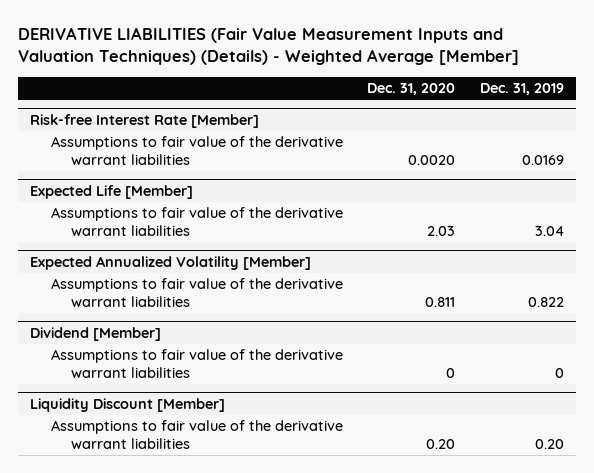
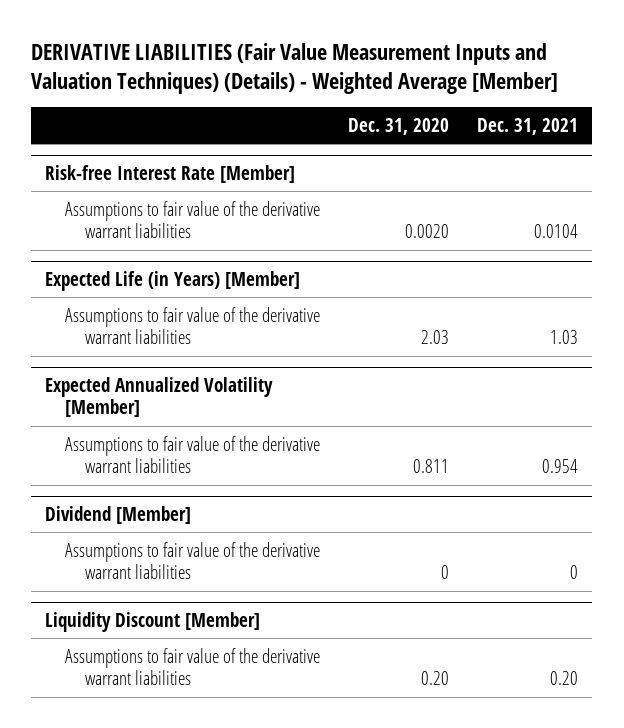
[479,82,564,95] Dec. 31, 2019 -> none
none -> [477,117,579,135] Dec. 31, 2021
[30,185,194,200] Expected Life [Member] -> [45,270,301,291] Expected Life (in Years) [Member]

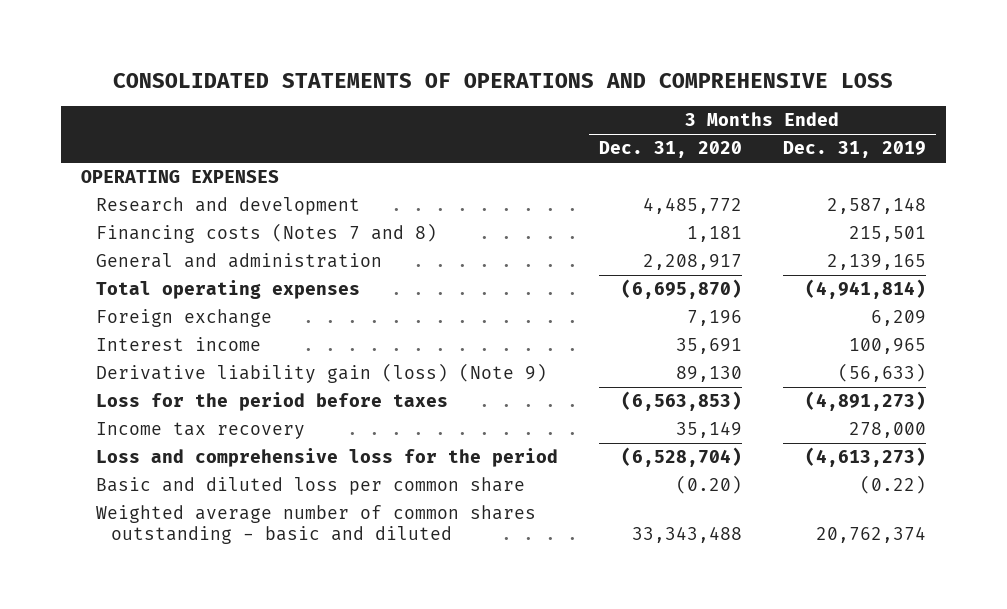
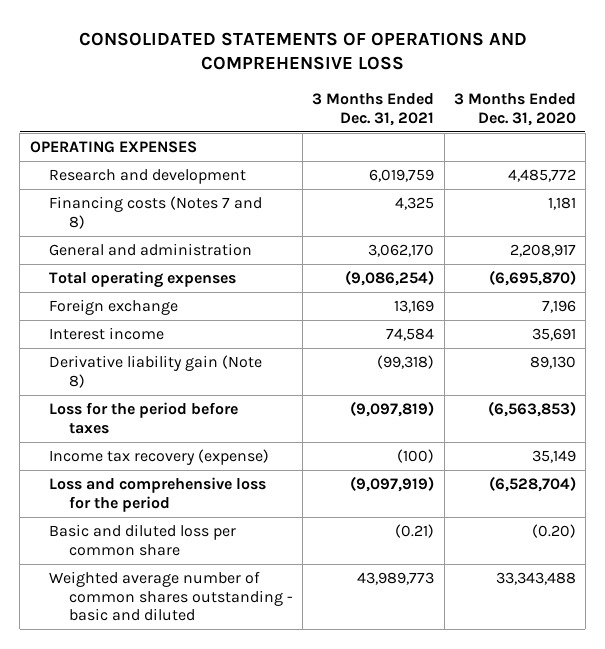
[782,141,926,159] Dec. 31, 2019 -> none
none -> [312,93,435,126] 3 Months Ended Dec. 31, 2021
[95,363,547,384] Derivative liability gain (loss) (Note 9) -> [49,355,263,388] Derivative liability gain (Note 8)
[95,422,305,440] Income tax recovery -> [49,449,270,466] Income tax recovery (expense)

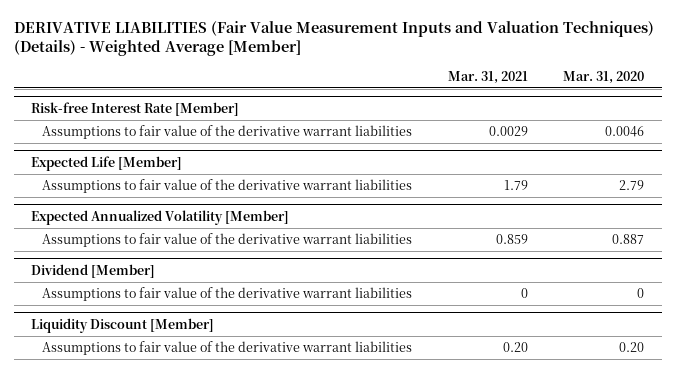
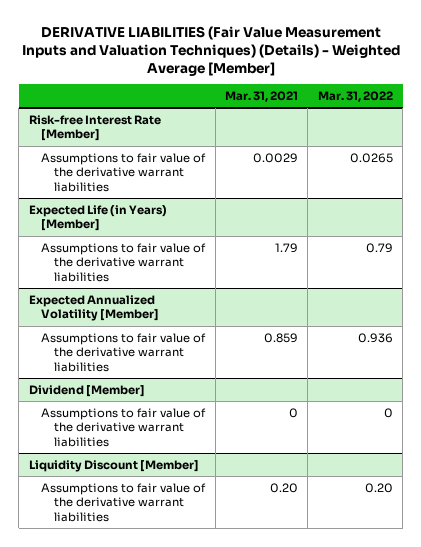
[563,70,645,84] Mar. 31, 2020 -> none
none -> [317,91,393,103] Mar. 31, 2022
[31,155,183,171] Expected Life [Member] -> [28,204,167,232] Expected Life (in Years) [Member]

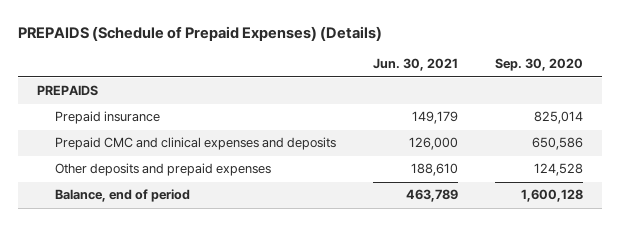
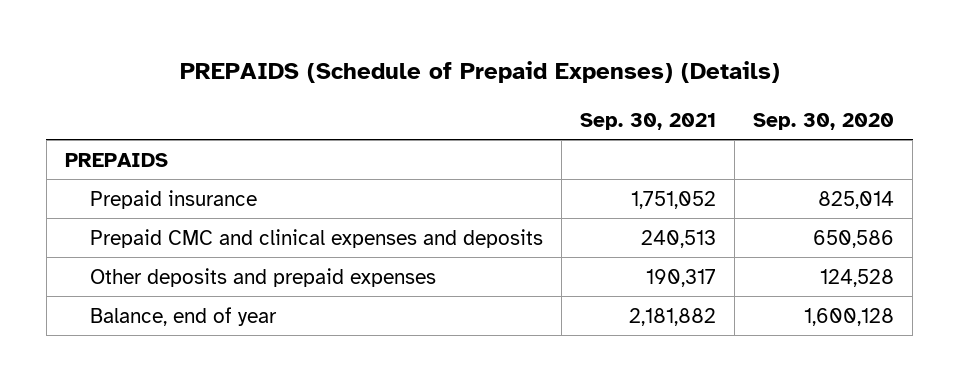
[373,58,459,72] Jun. 30, 2021 -> none
none -> [579,112,716,130] Sep. 30, 2021
[55,189,191,203] Balance, end of period -> [89,306,277,326] Balance, end of year

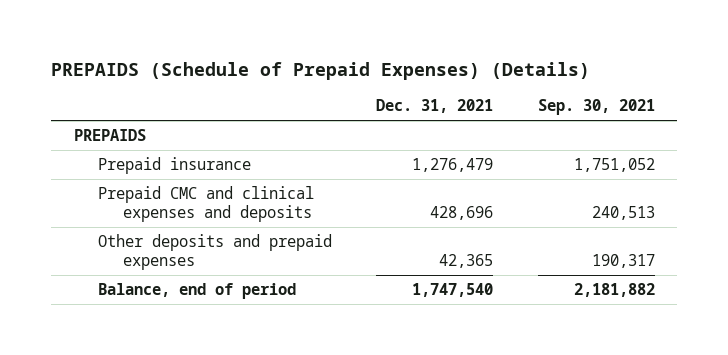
[753,112,895,130] Sep. 30, 2020 -> none
none -> [376,99,494,114] Dec. 31, 2021
[89,306,277,326] Balance, end of year -> [98,283,297,300] Balance, end of period

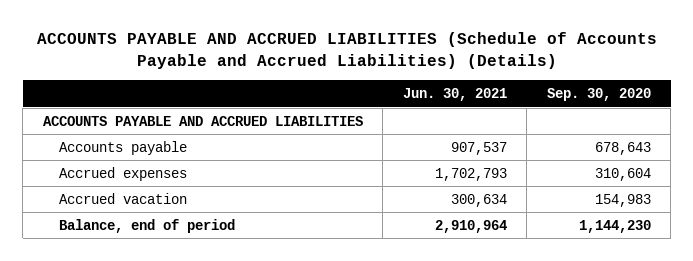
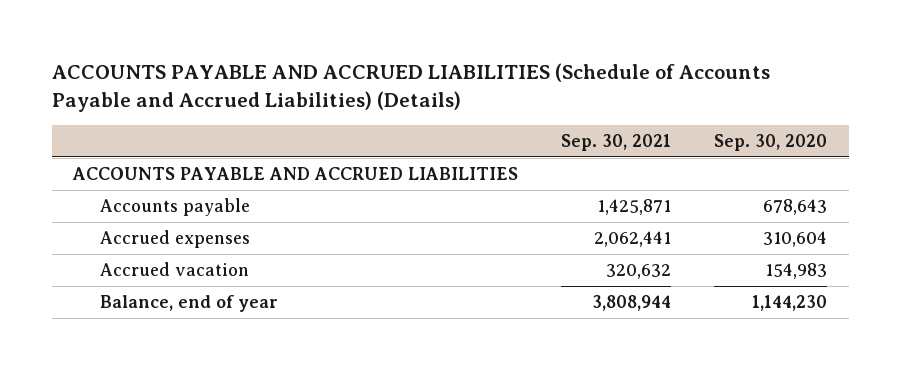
[402,88,507,102] Jun. 30, 2021 -> none
none -> [561,134,672,152] Sep. 30, 2021
[58,218,235,233] Balance, end of period -> [99,294,278,312] Balance, end of year

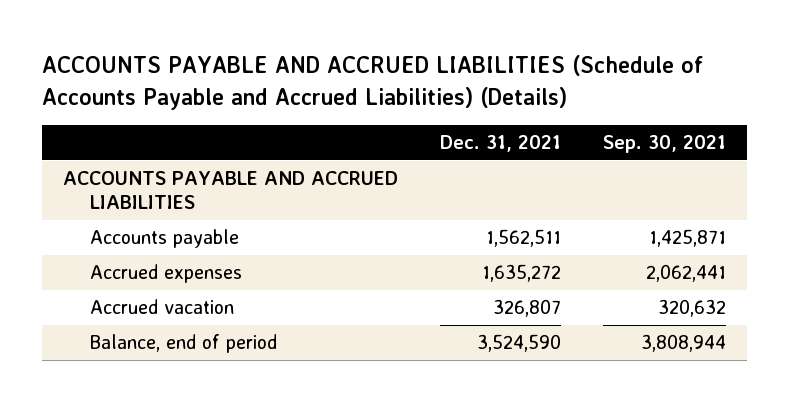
[714,134,828,152] Sep. 30, 2020 -> none
none -> [440,135,562,153] Dec. 31, 2021
[99,294,278,312] Balance, end of year -> [89,334,277,354] Balance, end of period

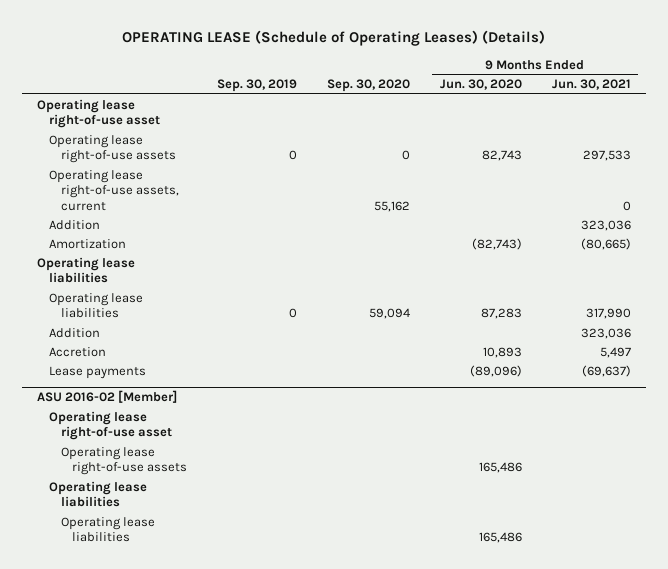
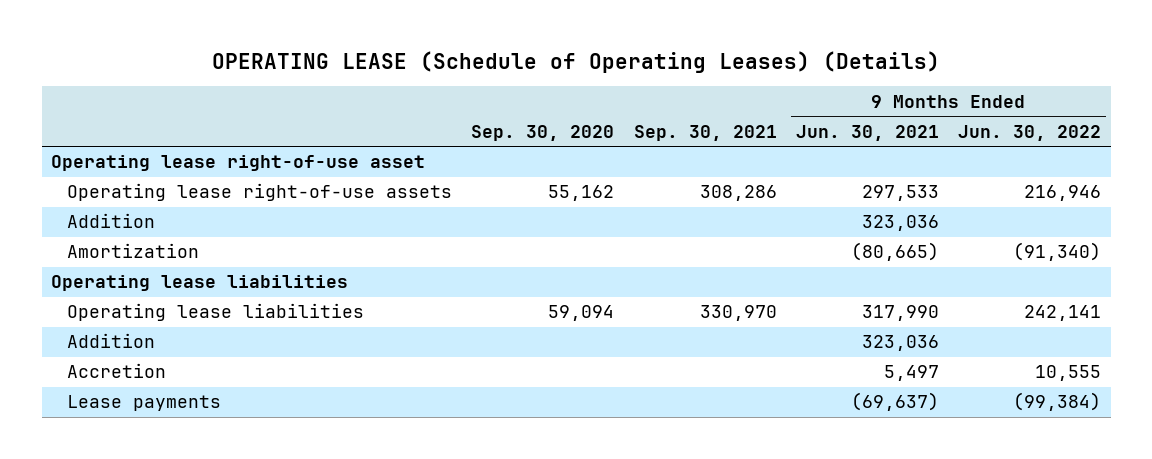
[216,79,297,93] Sep. 30, 2019 -> none
[439,79,522,91] Jun. 30, 2020 -> none
none -> [633,124,777,141] Sep. 30, 2021
none -> [957,124,1101,141] Jun. 30, 2022
[48,169,179,211] Operating lease right-of-use assets, current -> none
[401,150,410,161] 0 -> [548,185,615,202] 55,162
[37,390,178,404] ASU 2016-02 [Member] -> none
[48,410,172,441] Operating lease right-of-use asset -> none
[60,446,188,476] Operating lease right-of-use assets -> none
[48,480,147,508] Operating lease liabilities -> none
[60,516,155,543] Operating lease liabilities -> none

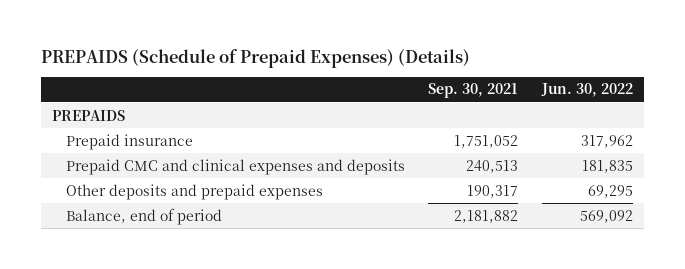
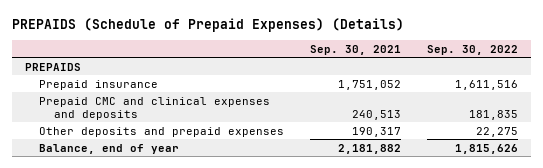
[540,83,633,98] Jun. 30, 2022 -> none
none -> [427,44,519,55] Sep. 30, 2022
[66,207,223,225] Balance, end of period -> [39,143,180,154] Balance, end of year

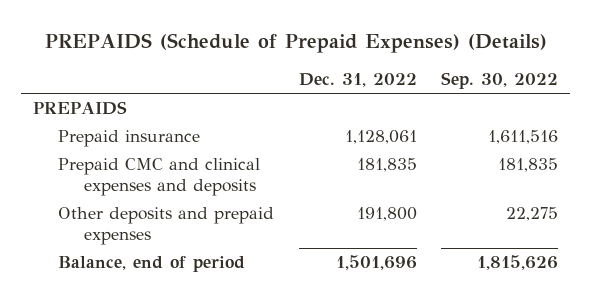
[310,44,402,55] Sep. 30, 2021 -> none
none -> [298,73,417,88] Dec. 31, 2022
[39,143,180,154] Balance, end of year -> [58,255,246,272] Balance, end of period

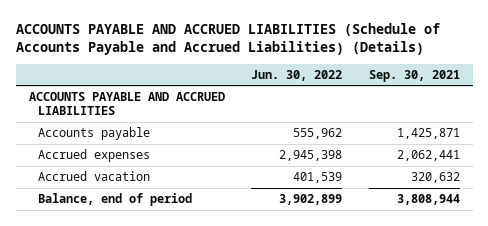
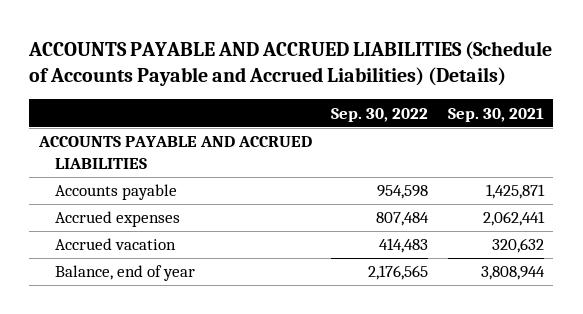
[251,69,343,81] Jun. 30, 2022 -> none
none -> [331,107,429,122] Sep. 30, 2022
[37,193,192,207] Balance, end of period -> [55,265,196,282] Balance, end of year

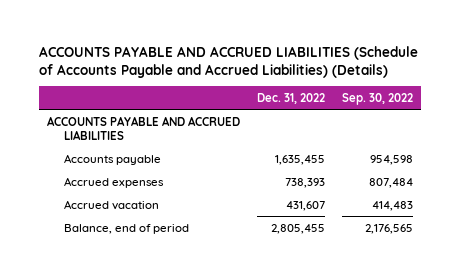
[447,107,544,122] Sep. 30, 2021 -> none
none -> [256,93,325,105] Dec. 31, 2022
[55,265,196,282] Balance, end of year -> [63,223,189,234] Balance, end of period

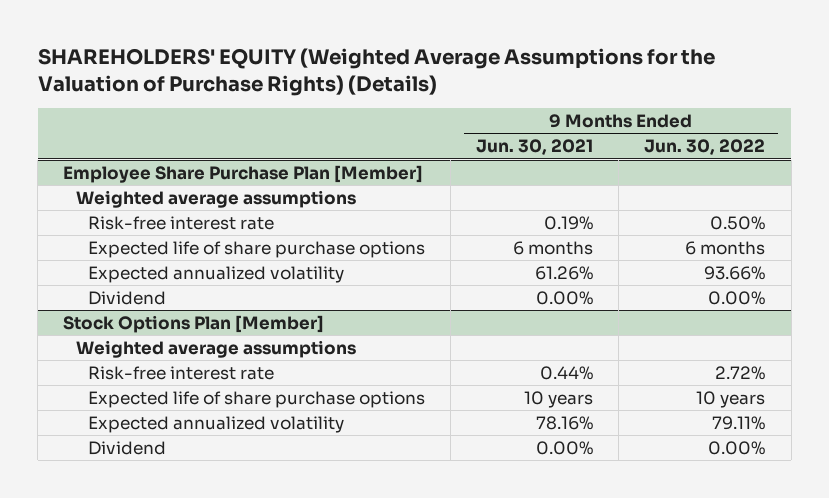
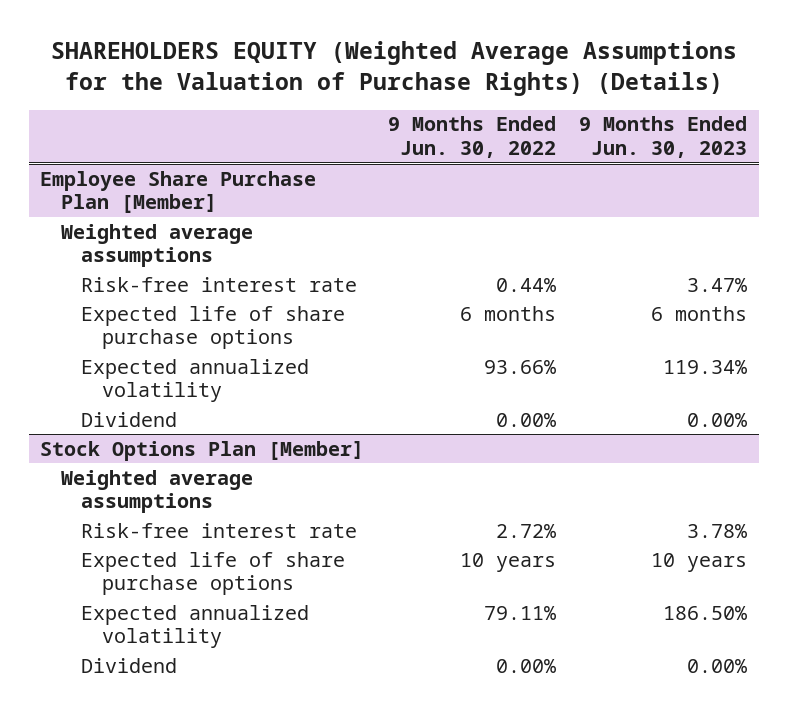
[37,48,715,97] SHAREHOLDERS' EQUITY (Weighted Average Assumptions for the Valuation of Purchase Rights) (Details) -> [50,41,737,97] SHAREHOLDERS EQUITY (Weighted Average Assumptions for the Valuation of Purchase Rights) (Details)
[476,139,594,156] Jun. 30, 2021 -> none
none -> [579,116,748,159] 9 Months Ended Jun. 30, 2023
[710,215,766,230] 0.50% -> [495,277,556,292] 0.44%

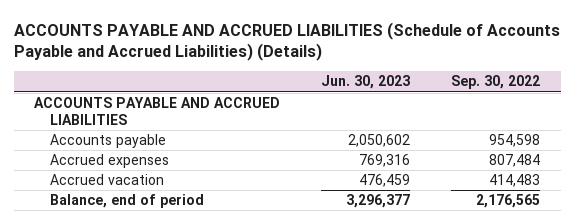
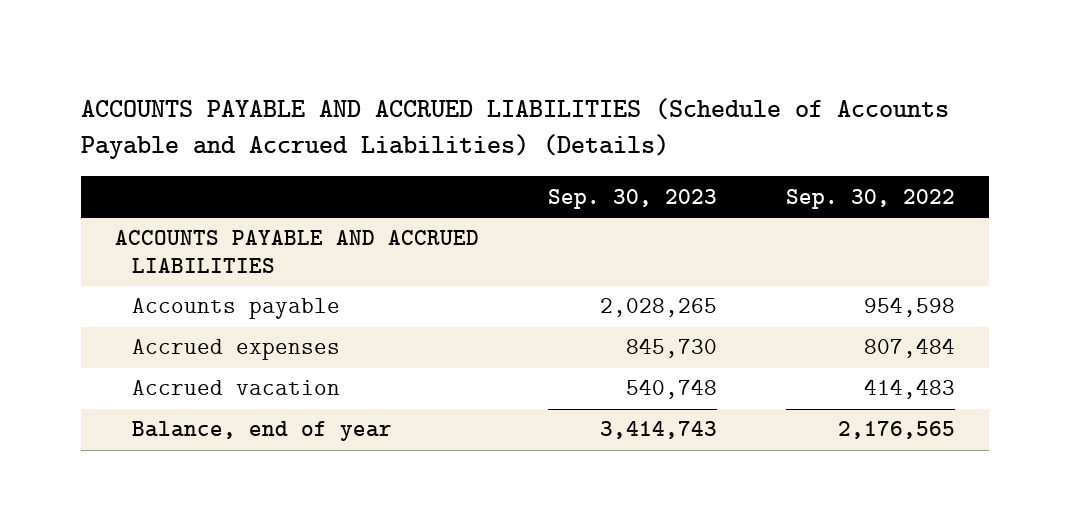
[321,75,411,90] Jun. 30, 2023 -> none
none -> [547,188,717,209] Sep. 30, 2023
[49,194,204,209] Balance, end of period -> [132,421,393,442] Balance, end of year

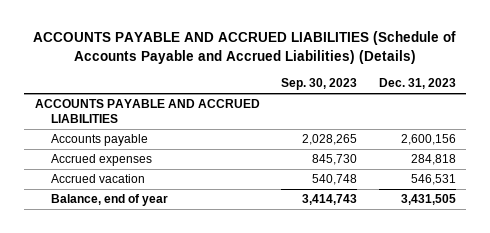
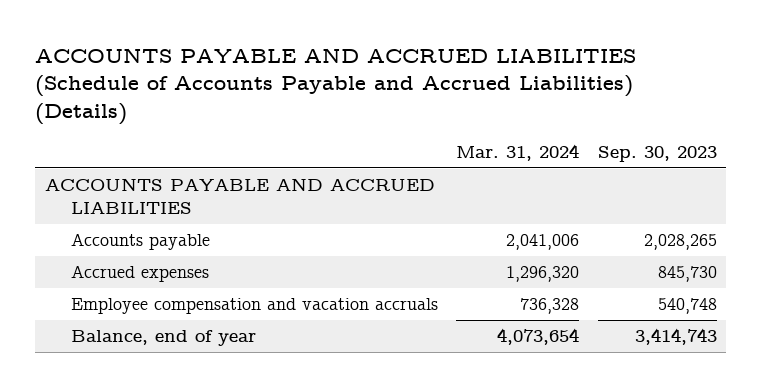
[378,78,456,90] Dec. 31, 2023 -> none
none -> [456,143,580,161] Mar. 31, 2024
[51,174,146,184] Accrued vacation -> [70,298,438,315] Employee compensation and vacation accruals

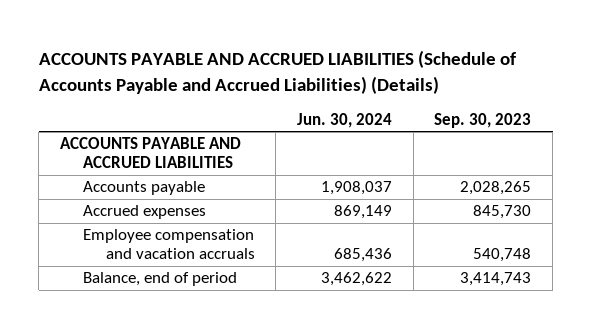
[456,143,580,161] Mar. 31, 2024 -> none
none -> [296,112,392,128] Jun. 30, 2024
[70,330,256,347] Balance, end of year -> [82,272,237,287] Balance, end of period

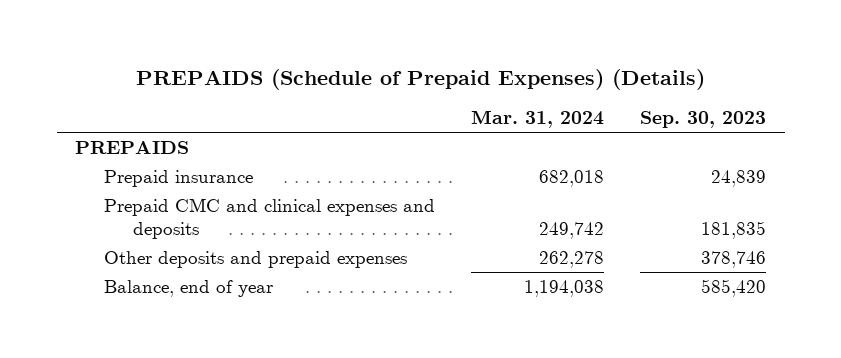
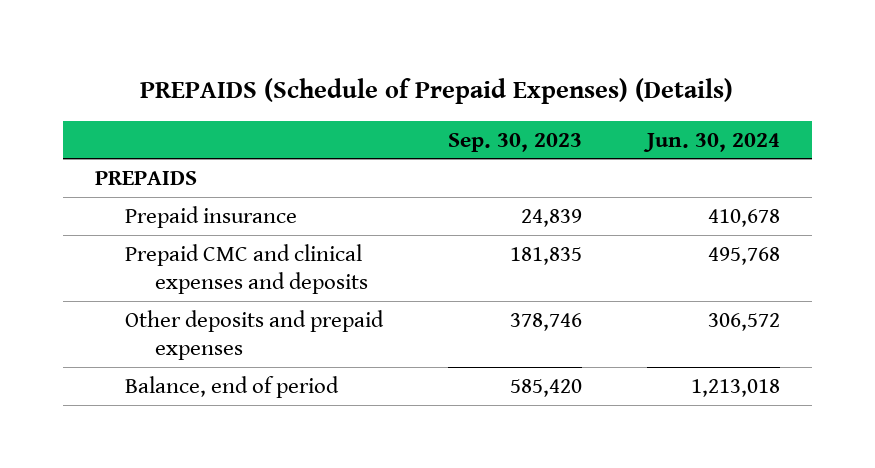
[471,110,605,129] Mar. 31, 2024 -> none
none -> [642,132,780,152] Jun. 30, 2024
[103,279,273,297] Balance, end of year -> [125,375,340,398] Balance, end of period

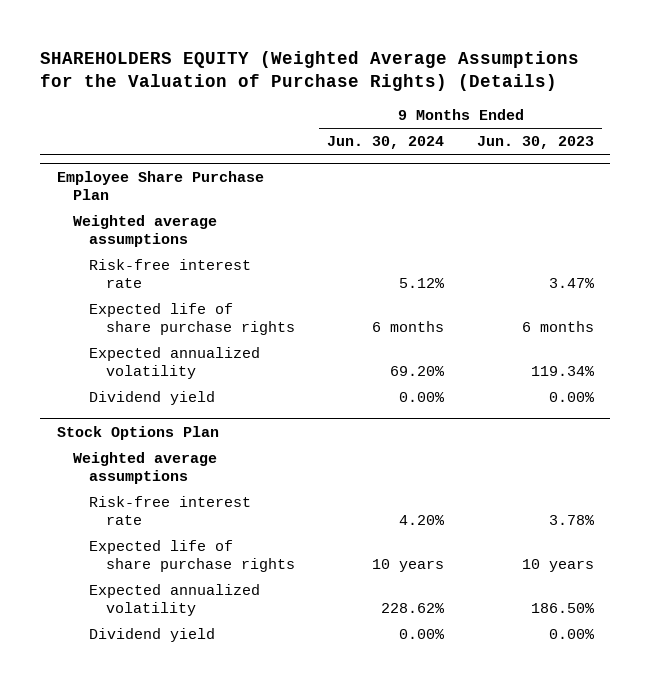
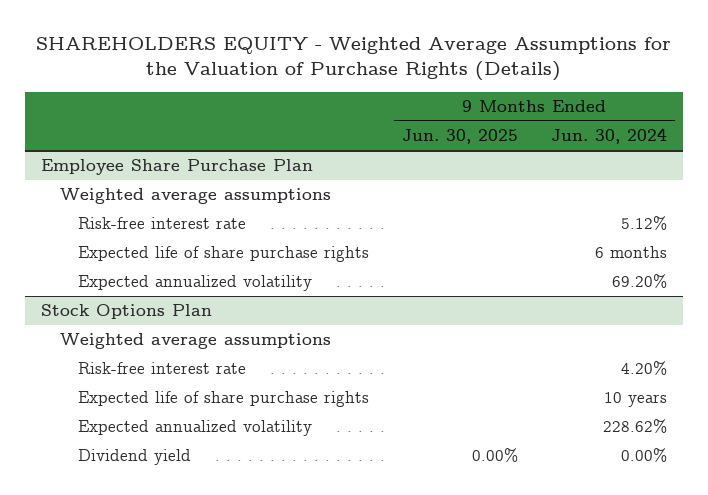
[40,50,580,92] SHAREHOLDERS EQUITY (Weighted Average Assumptions for the Valuation of Purchase Rights) (Details) -> [35,36,671,82] SHAREHOLDERS EQUITY - Weighted Average Assumptions for the Valuation of Purchase Rights (Details)
[476,136,594,150] Jun. 30, 2023 -> none
none -> [401,129,518,145] Jun. 30, 2025
[89,390,216,405] Dividend yield -> none

